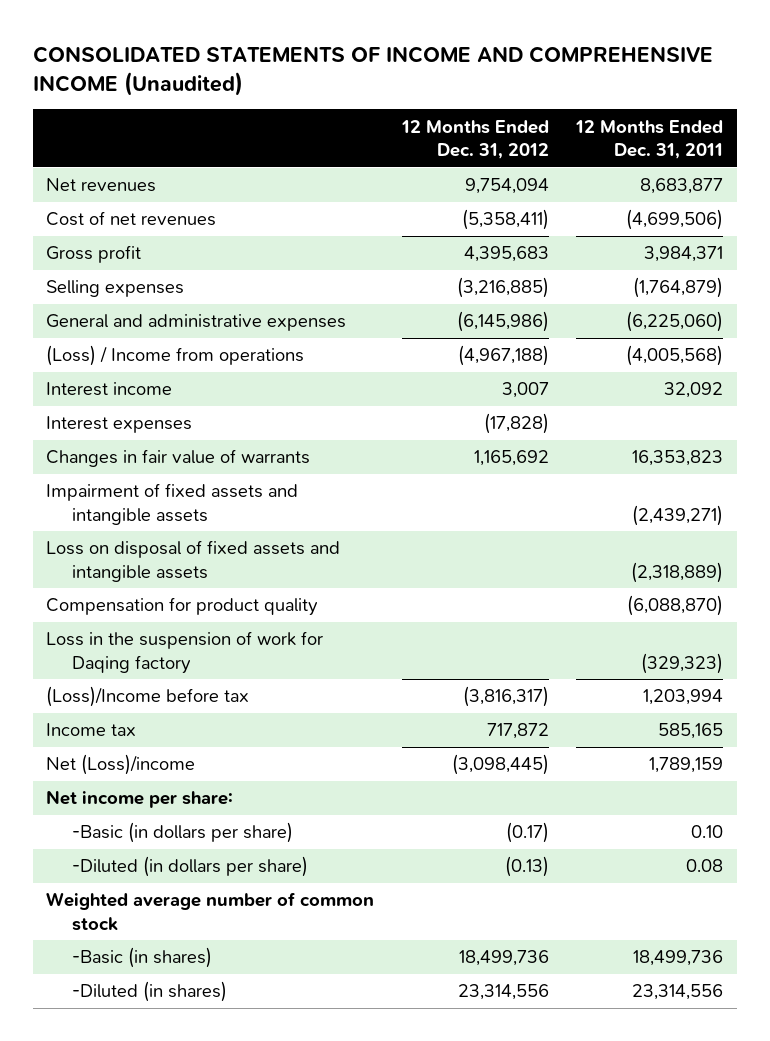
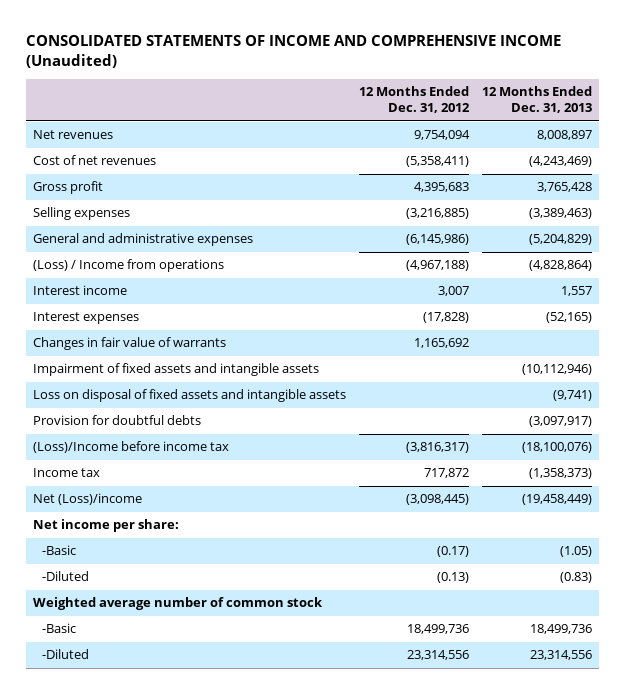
[575,119,724,159] 12 Months Ended Dec. 31, 2011 -> none
none -> [481,86,592,114] 12 Months Ended Dec. 31, 2013
[46,597,319,617] Compensation for product quality -> none
[46,631,324,674] Loss in the suspension of work for Daqing factory -> none
none -> [32,415,201,426] Provision for doubtful debts
[46,686,250,708] (Loss)/Income before tax -> [32,441,229,454] (Loss)/Income before income tax
[72,822,294,844] -Basic (in dollars per share) -> [42,545,77,556] -Basic
[72,856,309,878] -Diluted (in dollars per share) -> [42,571,90,582] -Diluted
[72,947,213,969] -Basic (in shares) -> [42,623,77,634] -Basic
[72,981,228,1003] -Diluted (in shares) -> [42,649,90,660] -Diluted

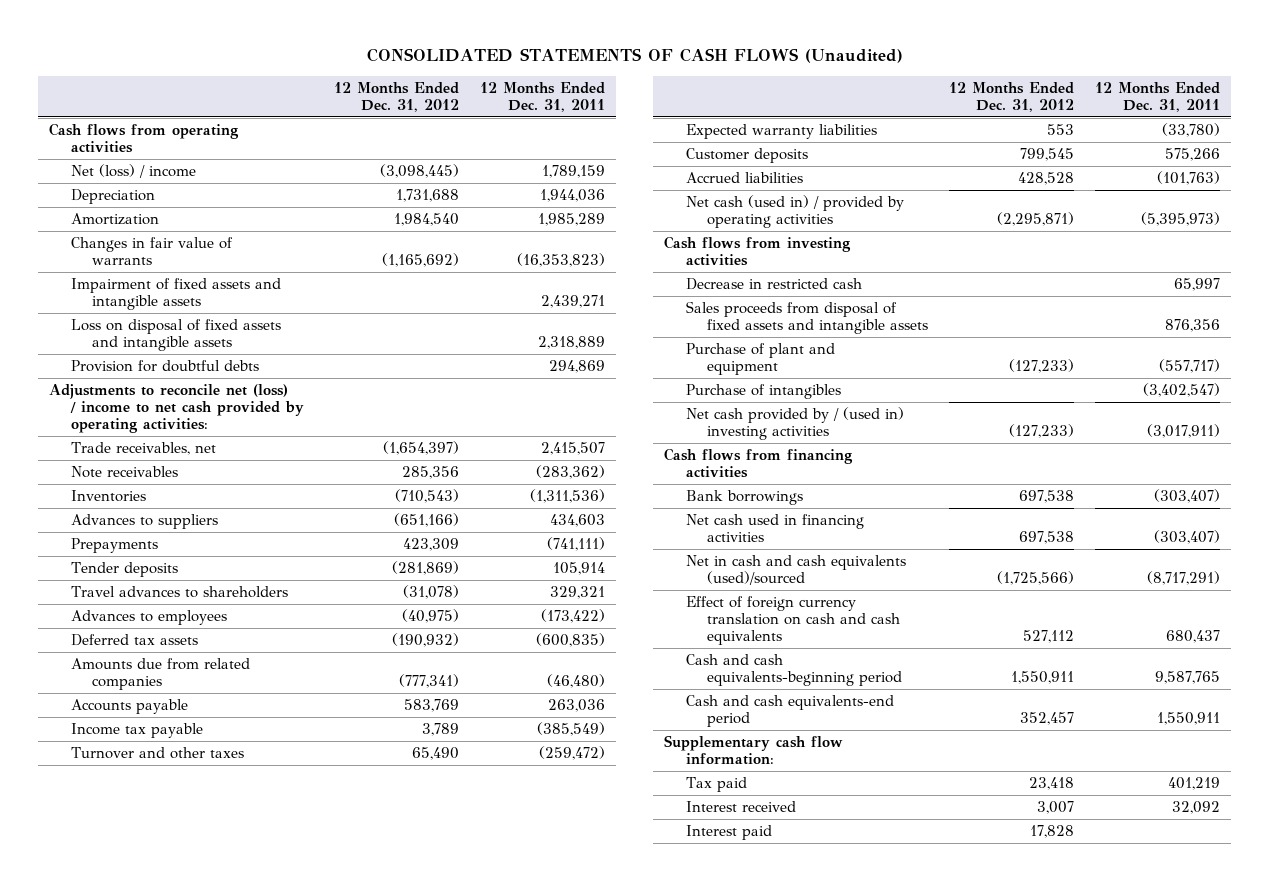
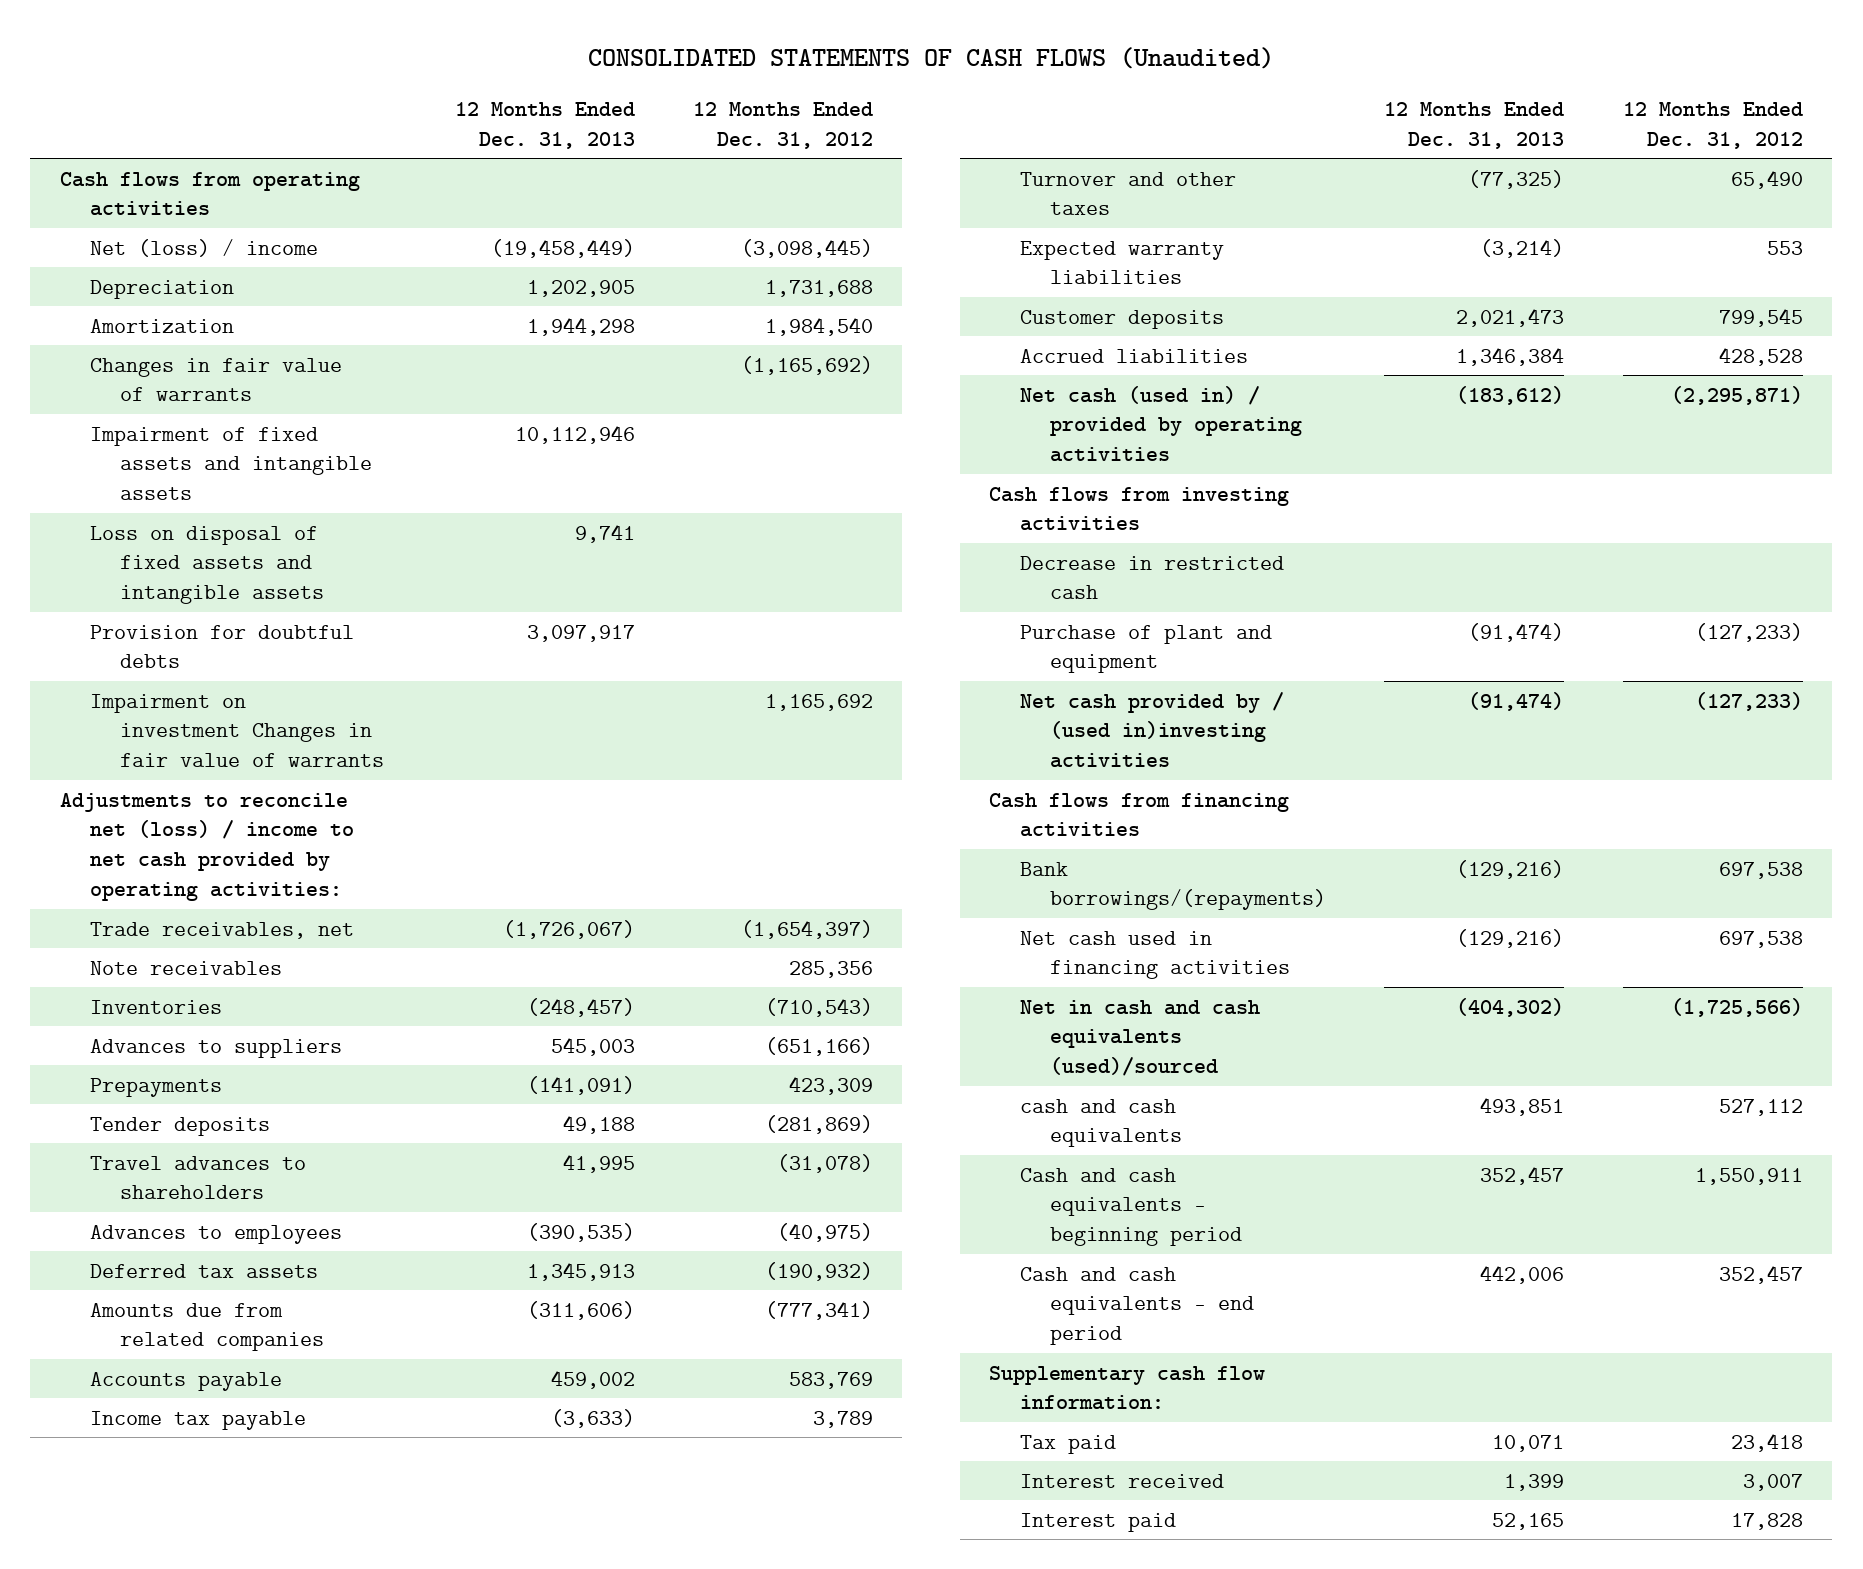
[480,82,606,113] 12 Months Ended Dec. 31, 2011 -> none
none -> [454,101,635,149] 12 Months Ended Dec. 31, 2013
none -> [89,693,384,768] Impairment on investment Changes in fair value of warrants
[685,300,929,335] Sales proceeds from disposal of fixed assets and intangible assets -> none
[685,383,841,399] Purchase of intangibles -> none
[685,406,904,441] Net cash provided by / (used in) investing activities -> [1019,691,1284,769] Net cash provided by / (used in)investing activities
[685,489,803,505] Bank borrowings -> [1019,861,1326,911] Bank borrowings/(repayments)
[685,595,901,646] Effect of foreign currency translation on cash and cash equivalents -> [1019,1098,1182,1148] cash and cash equivalents
[685,653,903,687] Cash and cash equivalents-beginning period -> [1019,1167,1242,1247] Cash and cash equivalents - beginning period
[685,694,894,728] Cash and cash equivalents-end period -> [1019,1266,1254,1346] Cash and cash equivalents - end period

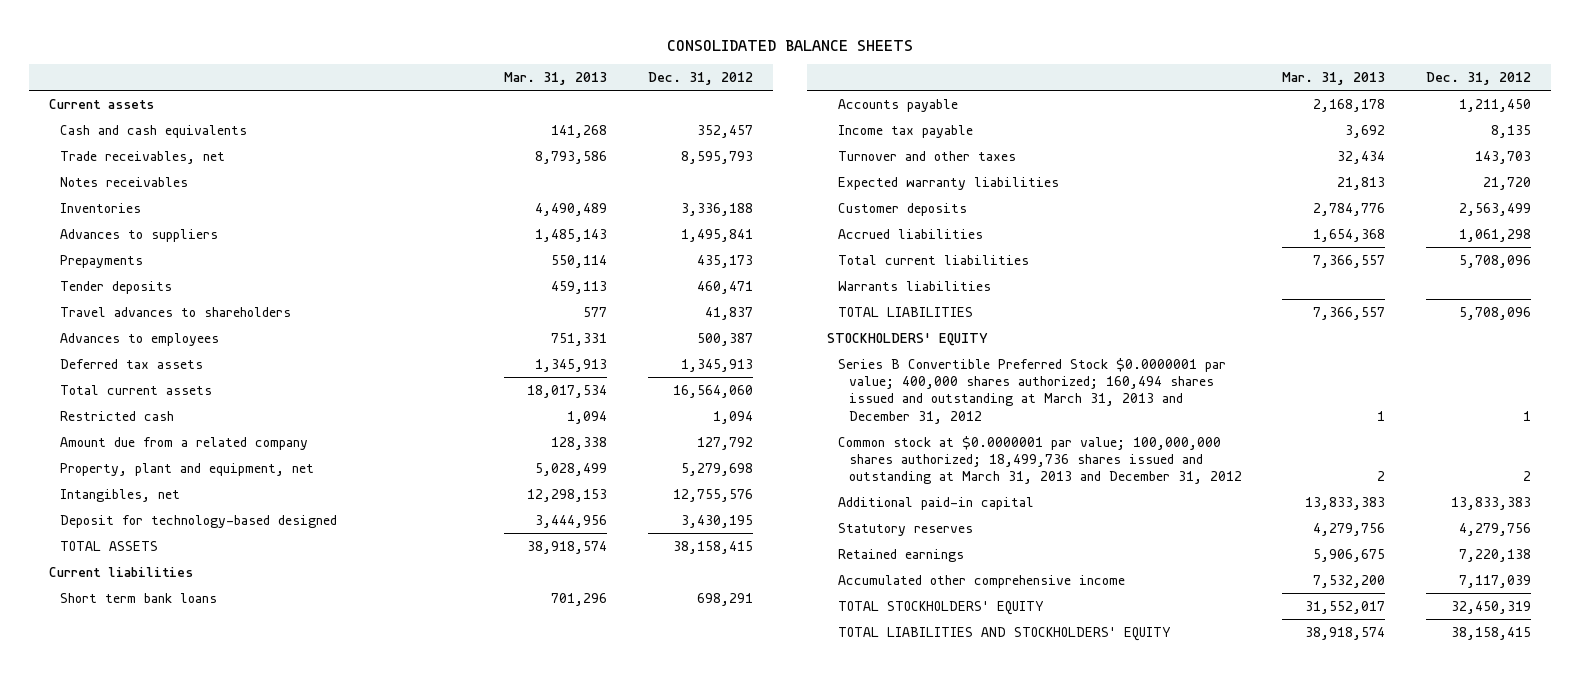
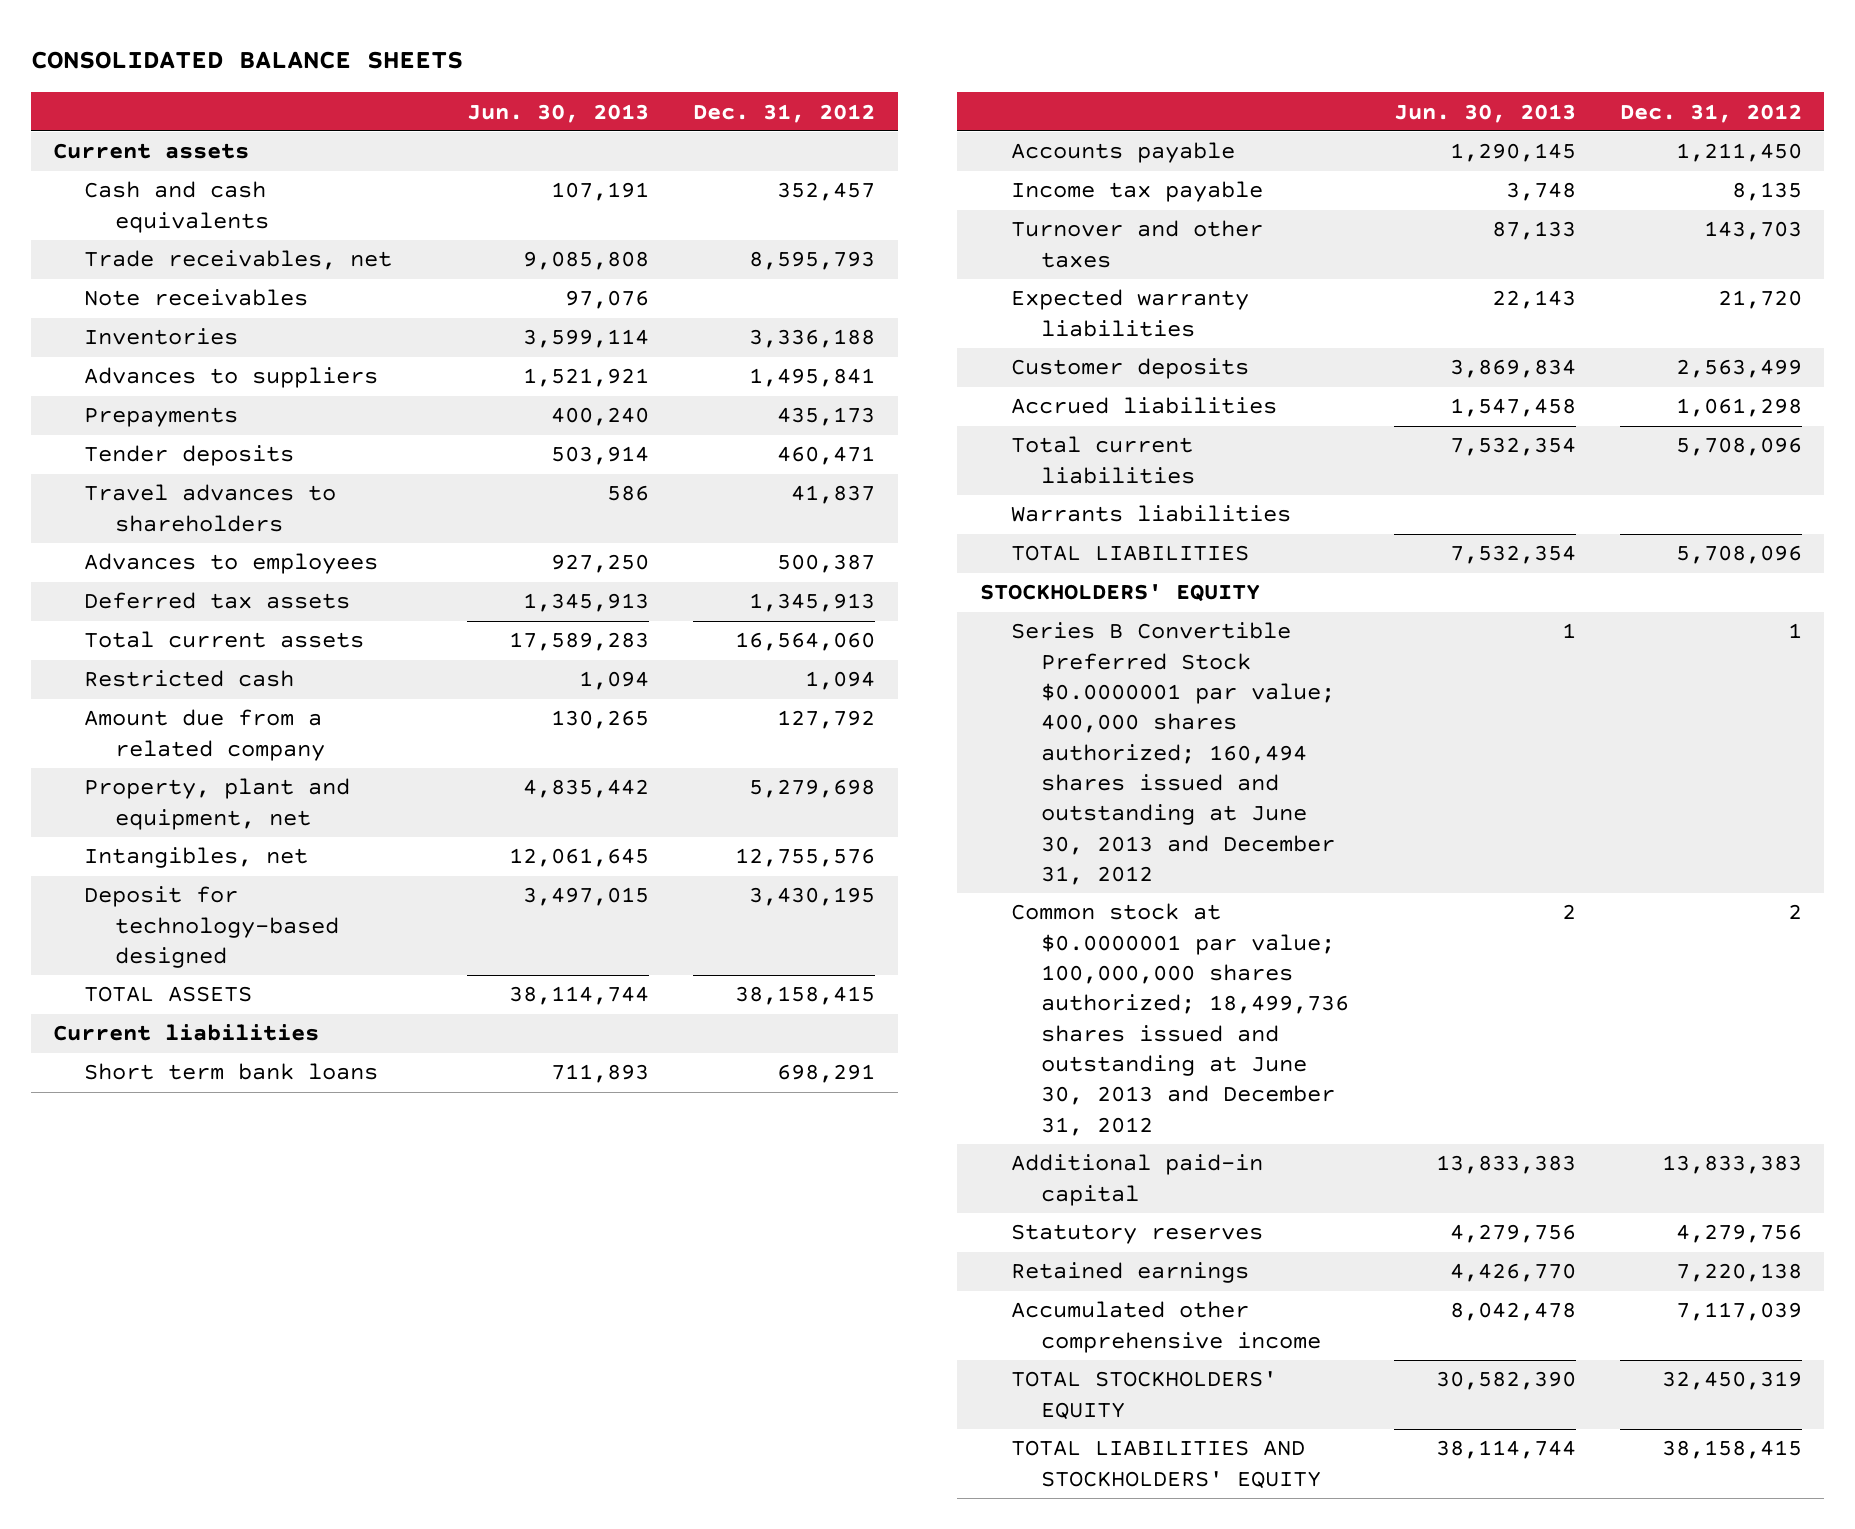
[504,72,608,86] Mar. 31, 2013 -> none
none -> [467,103,650,123] Jun. 30, 2013
[60,176,189,187] Notes receivables -> [83,289,308,307] Note receivables
[838,357,1227,424] Series B Convertible Preferred Stock $0.0000001 par value; 400,000 shares authorized; 160,494 shares issued and outstanding at March 31, 2013 and December 31, 2012 -> [1010,622,1336,885] Series B Convertible Preferred Stock $0.0000001 par value; 400,000 shares authorized; 160,494 shares issued and outstanding at June 30, 2013 and December 31, 2012
[838,435,1242,485] Common stock at $0.0000001 par value; 100,000,000 shares authorized; 18,499,736 shares issued and outstanding at March 31, 2013 and December 31, 2012 -> [1010,903,1350,1136] Common stock at $0.0000001 par value; 100,000,000 shares authorized; 18,499,736 shares issued and outstanding at June 30, 2013 and December 31, 2012

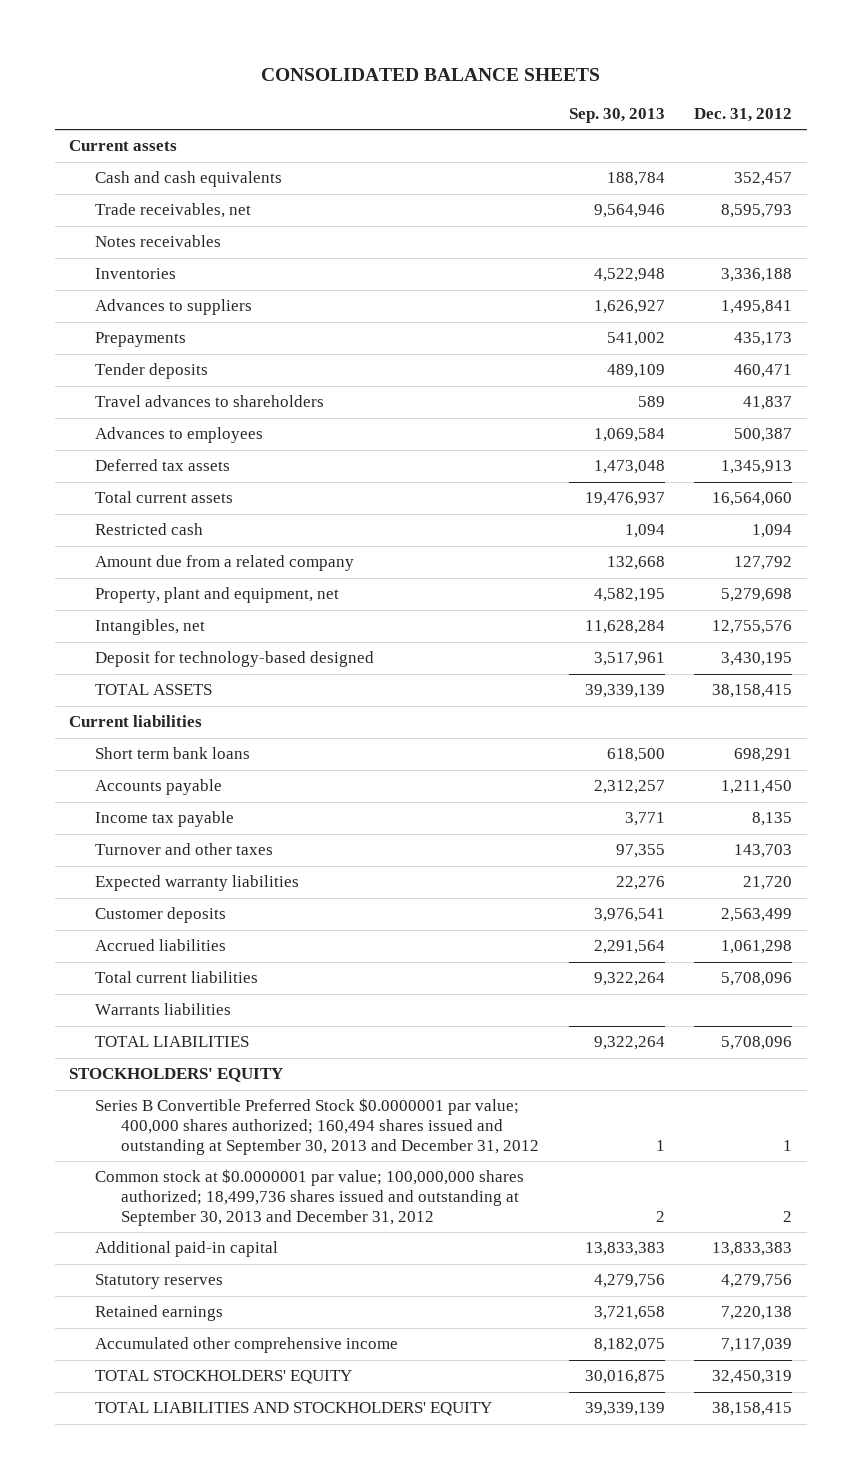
[467,103,650,123] Jun. 30, 2013 -> none
none -> [568,108,665,124] Sep. 30, 2013
[83,289,308,307] Note receivables -> [95,235,222,248] Notes receivables
[1010,622,1336,885] Series B Convertible Preferred Stock $0.0000001 par value; 400,000 shares authorized; 160,494 shares issued and outstanding at June 30, 2013 and December 31, 2012 -> [95,1098,540,1155] Series B Convertible Preferred Stock $0.0000001 par value; 400,000 shares authorized; 160,494 shares issued and outstanding at September 30, 2013 and December 31, 2012
[1010,903,1350,1136] Common stock at $0.0000001 par value; 100,000,000 shares authorized; 18,499,736 shares issued and outstanding at June 30, 2013 and December 31, 2012 -> [95,1169,525,1226] Common stock at $0.0000001 par value; 100,000,000 shares authorized; 18,499,736 shares issued and outstanding at September 30, 2013 and December 31, 2012

